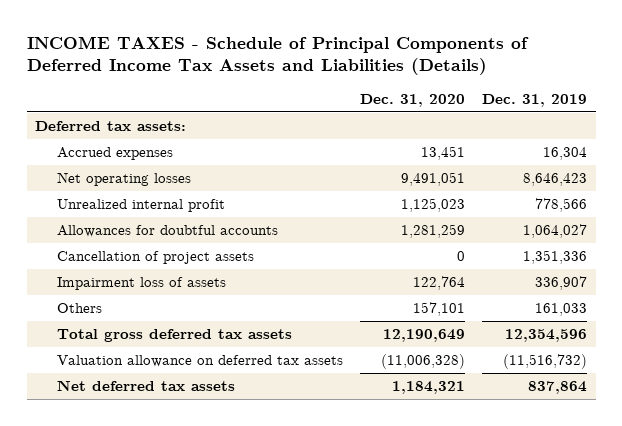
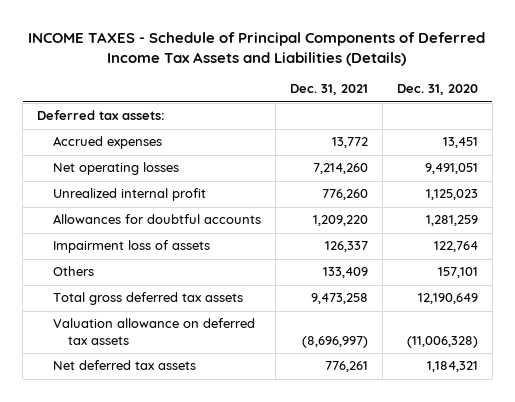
[482,93,588,107] Dec. 31, 2019 -> none
none -> [289,84,368,96] Dec. 31, 2021
[56,251,254,265] Cancellation of project assets -> none

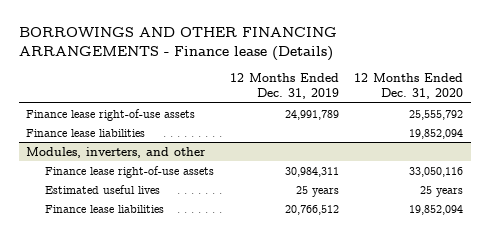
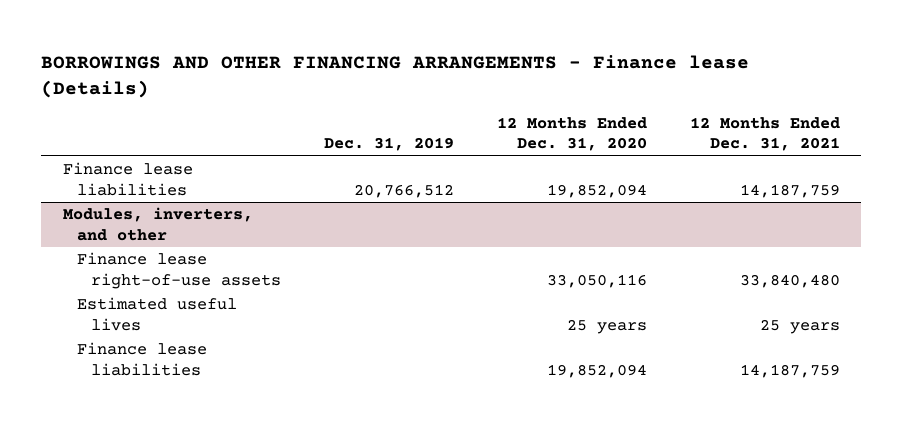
[229,72,339,100] 12 Months Ended Dec. 31, 2019 -> none
none -> [323,137,454,152] Dec. 31, 2019
none -> [689,116,840,152] 12 Months Ended Dec. 31, 2021
[26,108,196,121] Finance lease right-of-use assets -> none

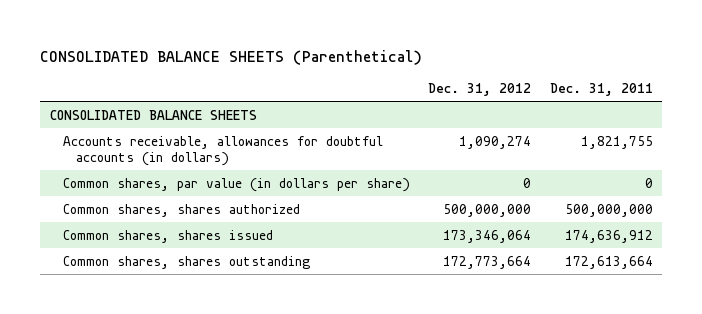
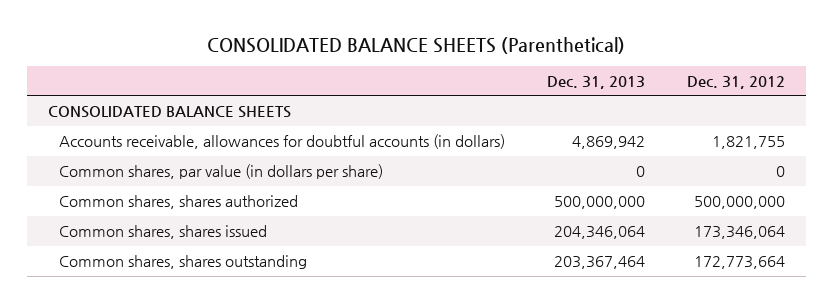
[549,82,653,96] Dec. 31, 2011 -> none
none -> [547,75,646,89] Dec. 31, 2013
[459,135,532,149] 1,090,274 -> [711,136,785,150] 1,821,755

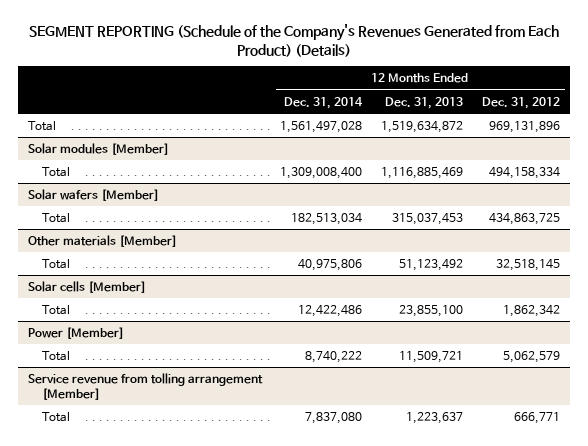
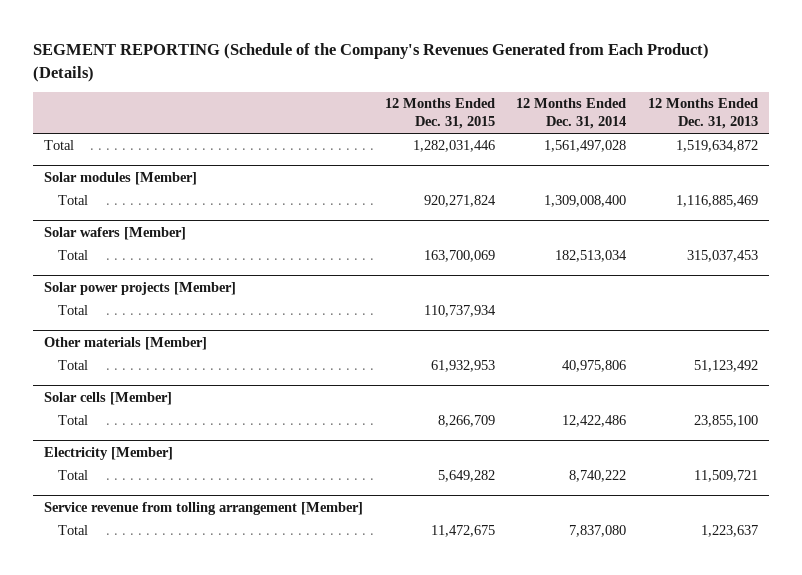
[482,96,561,109] Dec. 31, 2012 -> none
none -> [384,98,495,130] 12 Months Ended Dec. 31, 2015
none -> [43,282,236,296] Solar power projects [Member]
none -> [57,305,88,316] Total
[27,326,124,339] Power [Member] -> [43,447,173,461] Electricity [Member]

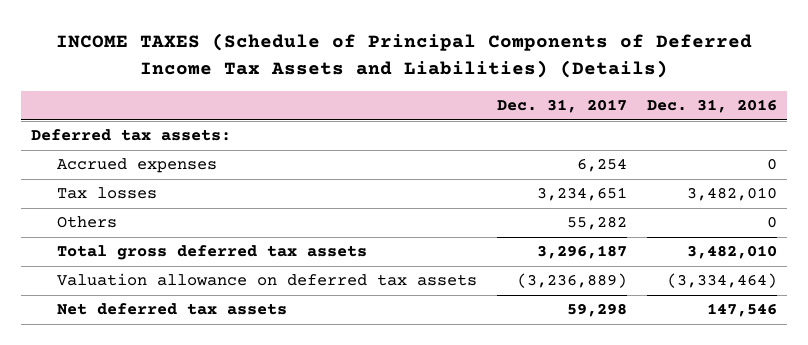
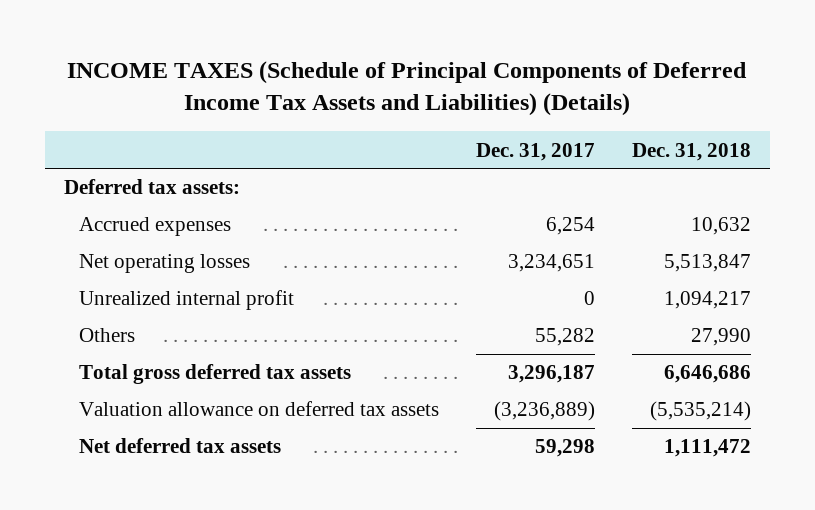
[647,99,778,114] Dec. 31, 2016 -> none
none -> [632,142,752,161] Dec. 31, 2018
[57,187,158,200] Tax losses -> [78,254,250,274] Net operating losses
none -> [78,290,294,311] Unrealized internal profit

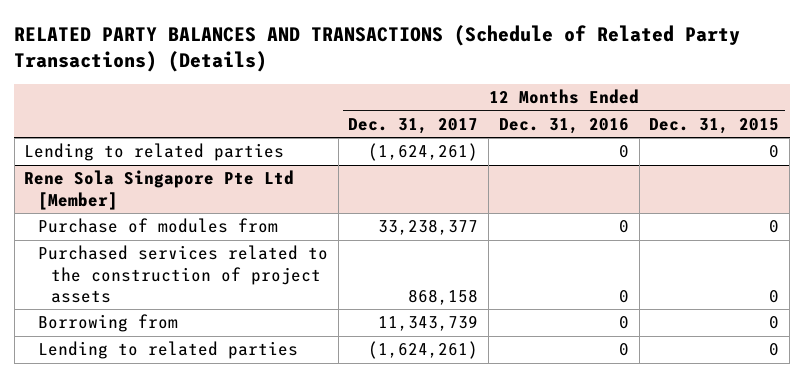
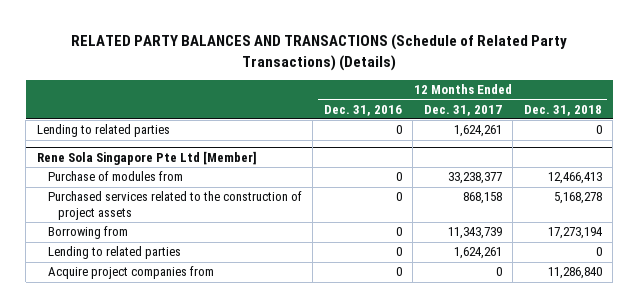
[649,117,780,134] Dec. 31, 2015 -> none
none -> [523,104,602,116] Dec. 31, 2018
[368,143,479,162] (1,624,261) -> [453,125,502,138] 1,624,261
[368,341,479,360] (1,624,261) -> [453,247,502,260] 1,624,261
none -> [47,266,214,280] Acquire project companies from

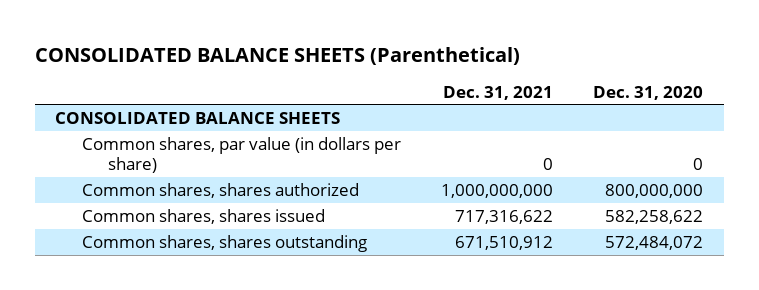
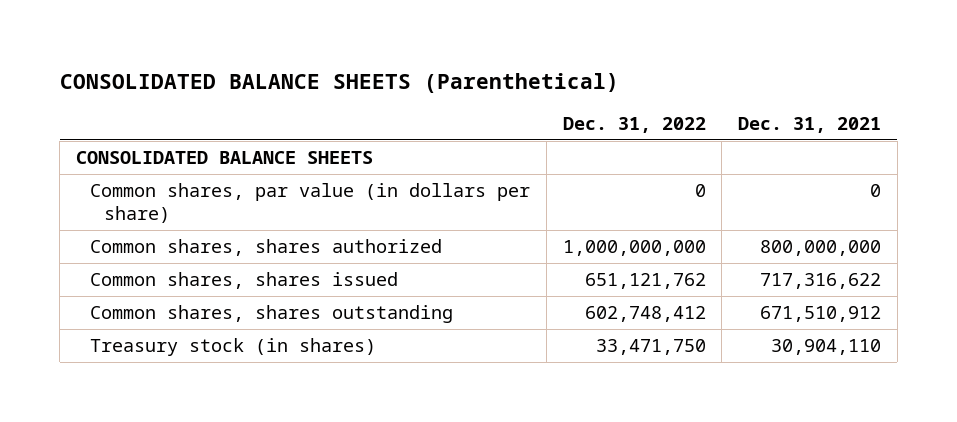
[593,85,704,100] Dec. 31, 2020 -> none
none -> [562,117,706,134] Dec. 31, 2022
[440,183,553,198] 1,000,000,000 -> [760,240,882,257] 800,000,000
none -> [90,338,377,357] Treasury stock (in shares)

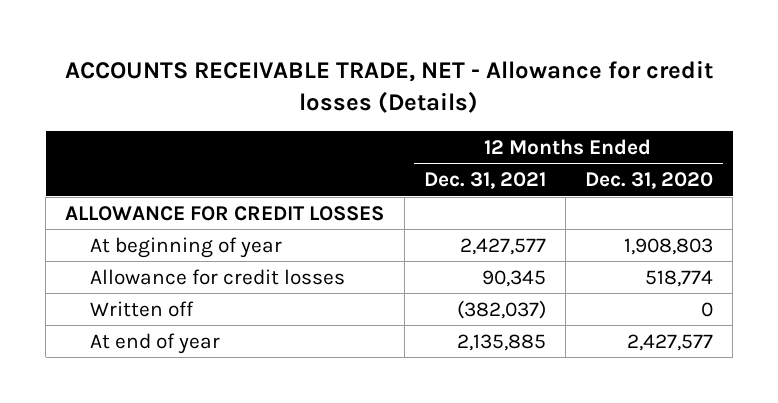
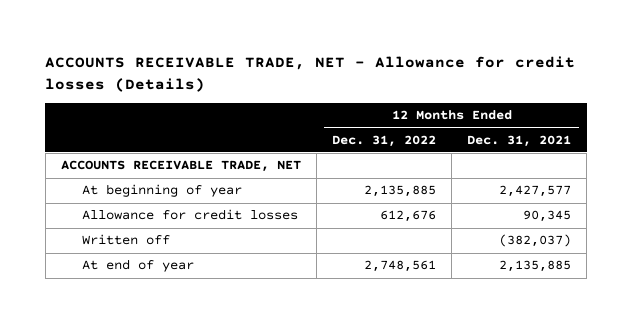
[585,172,714,190] Dec. 31, 2020 -> none
none -> [331,134,436,147] Dec. 31, 2022
[65,205,385,221] ALLOWANCE FOR CREDIT LOSSES -> [60,160,301,173] ACCOUNTS RECEIVABLE TRADE, NET

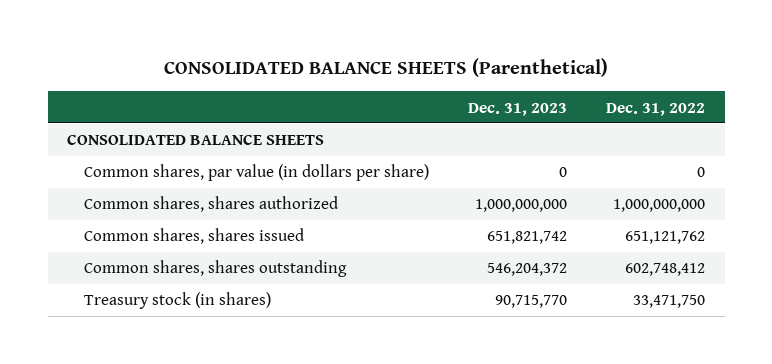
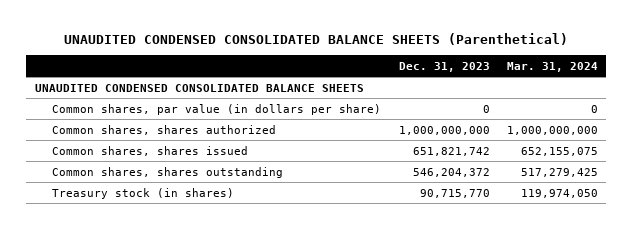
[164,58,609,78] CONSOLIDATED BALANCE SHEETS (Parenthetical) -> [64,32,569,45] UNAUDITED CONDENSED CONSOLIDATED BALANCE SHEETS (Parenthetical)
[606,102,706,116] Dec. 31, 2022 -> none
none -> [506,61,598,72] Mar. 31, 2024
[67,134,325,146] CONSOLIDATED BALANCE SHEETS -> [35,83,365,92] UNAUDITED CONDENSED CONSOLIDATED BALANCE SHEETS

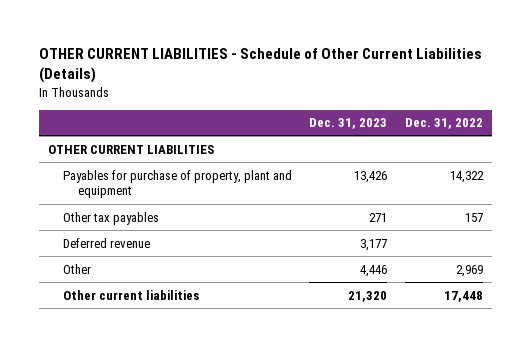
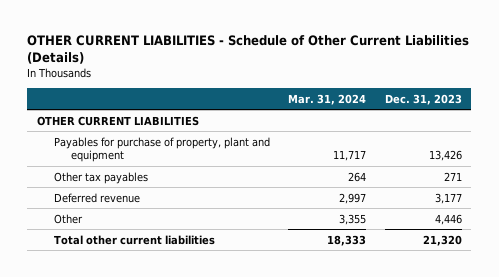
[404,118,483,130] Dec. 31, 2022 -> none
none -> [288,93,367,105] Mar. 31, 2024
[62,289,199,300] Other current liabilities -> [53,234,215,245] Total other current liabilities

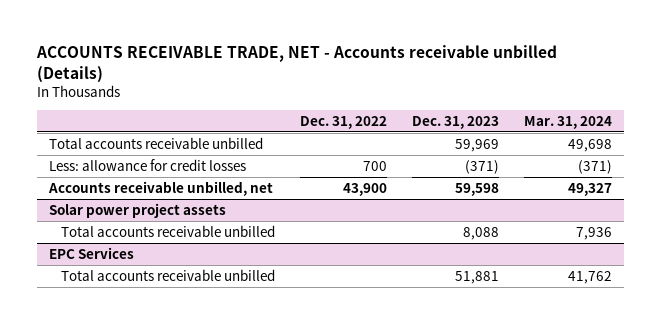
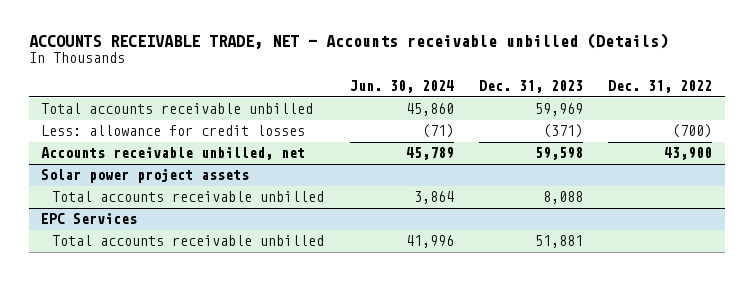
[523,115,612,129] Mar. 31, 2024 -> none
none -> [349,80,454,94] Jun. 30, 2024
[363,160,388,171] 700 -> [671,124,712,139] (700)

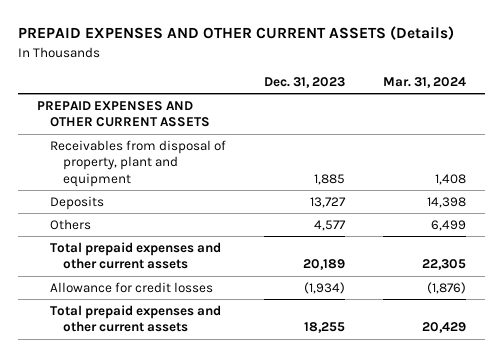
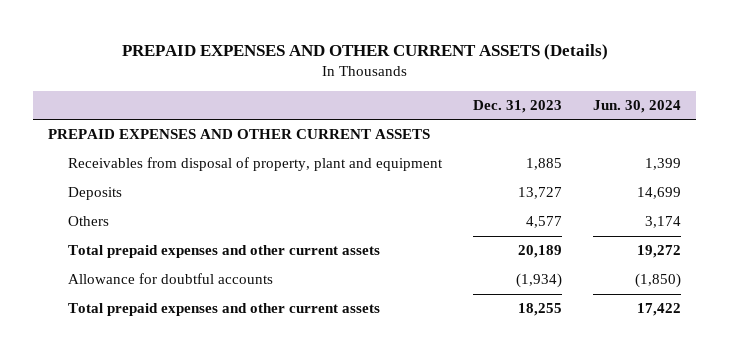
[383,76,467,88] Mar. 31, 2024 -> none
none -> [593,99,682,113] Jun. 30, 2024
[50,281,214,293] Allowance for credit losses -> [68,273,274,285] Allowance for doubtful accounts

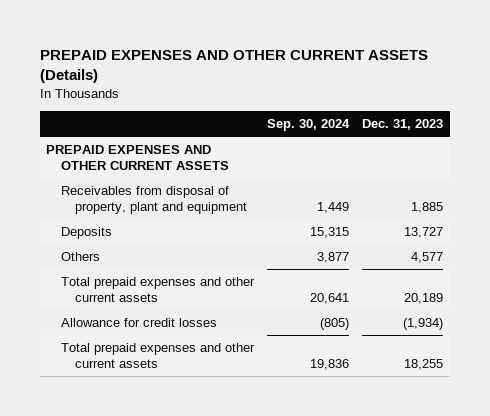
[593,99,682,113] Jun. 30, 2024 -> none
none -> [266,119,350,132] Sep. 30, 2024
[68,273,274,285] Allowance for doubtful accounts -> [60,317,217,327] Allowance for credit losses

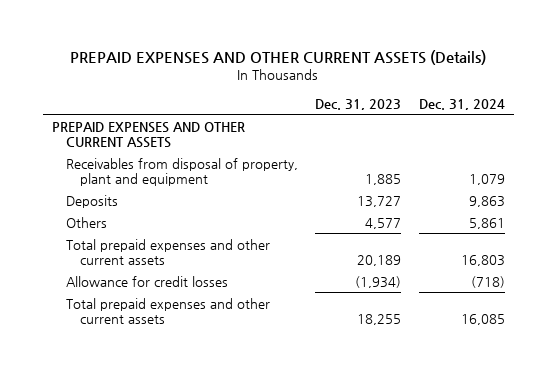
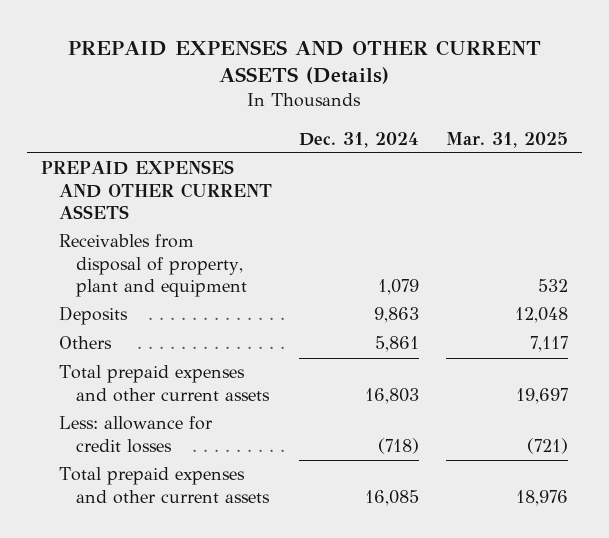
[315,98,402,110] Dec. 31, 2023 -> none
none -> [446,131,569,148] Mar. 31, 2025
[65,275,228,287] Allowance for credit losses -> [58,416,213,453] Less: allowance for credit losses

